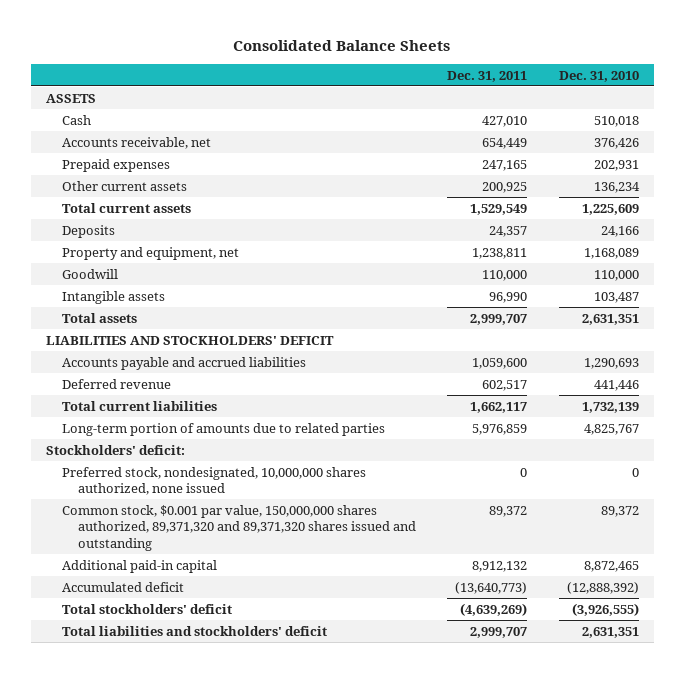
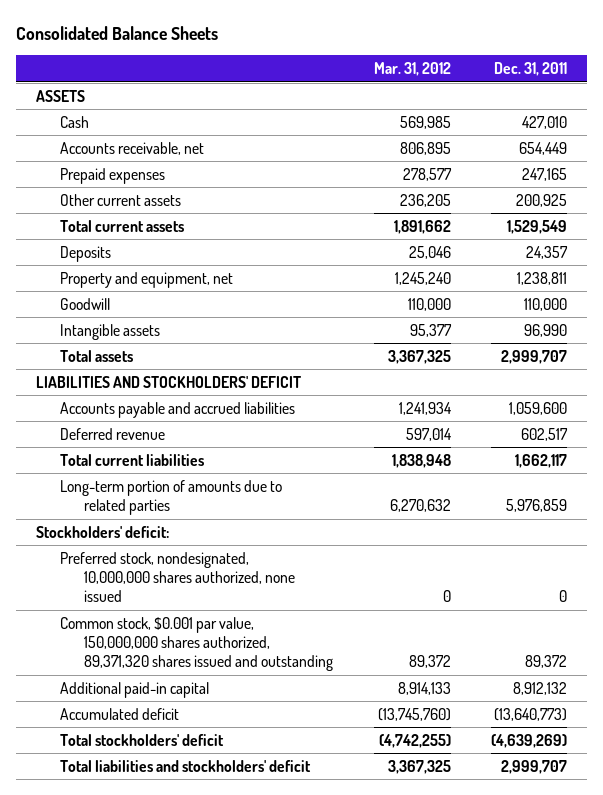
[558,70,639,82] Dec. 31, 2010 -> none
none -> [373,62,451,77] Mar. 31, 2012
[62,504,417,552] Common stock, $0.001 par value, 150,000,000 shares authorized, 89,371,320 and 89,371,320 shares issued and outstanding -> [60,616,334,672] Common stock, $0.001 par value, 150,000,000 shares authorized, 89,371,320 shares issued and outstanding

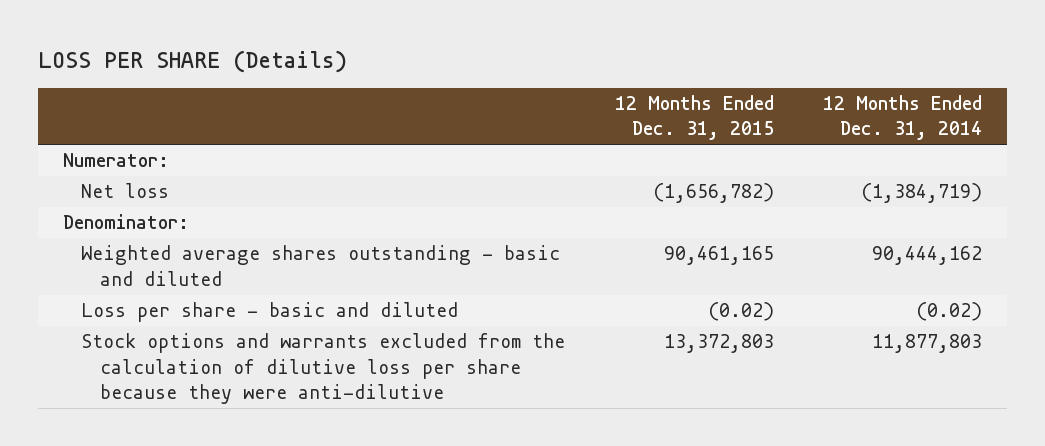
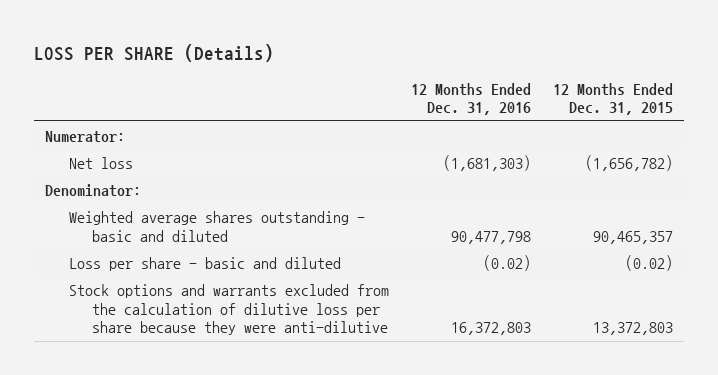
[823,95,983,141] 12 Months Ended Dec. 31, 2014 -> none
none -> [410,82,531,116] 12 Months Ended Dec. 31, 2016
[663,246,774,266] 90,461,165 -> [593,230,674,244] 90,465,357

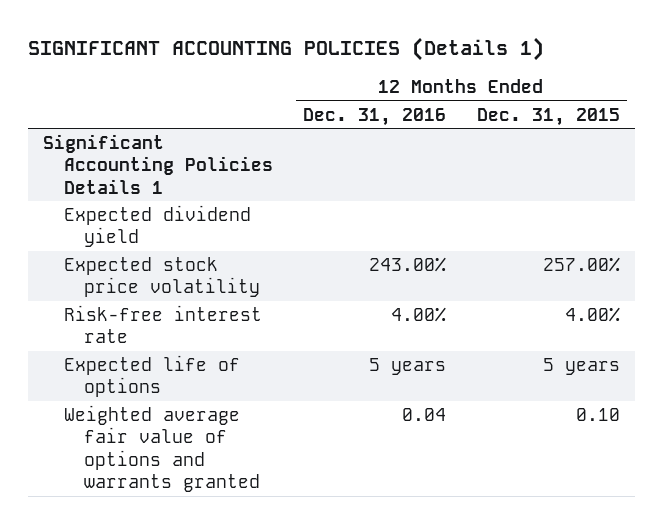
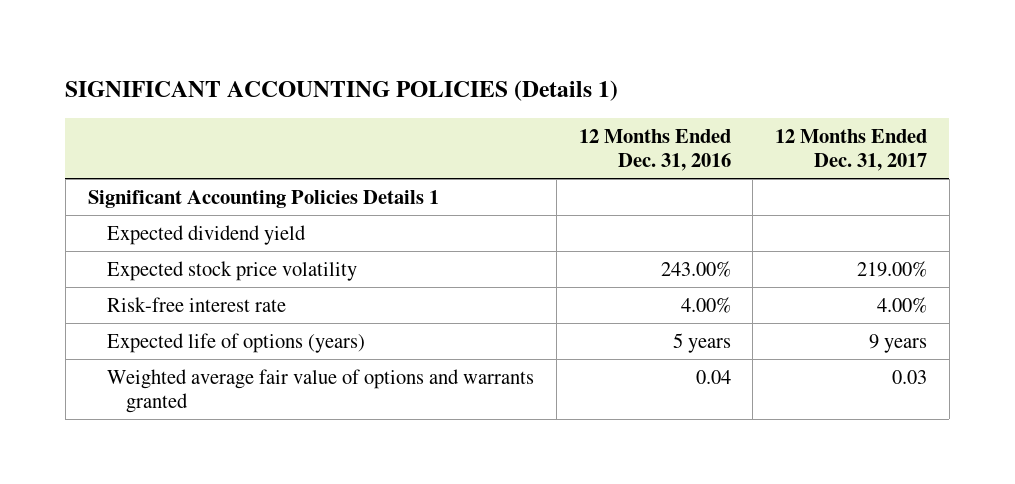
[476,107,620,126] Dec. 31, 2015 -> none
none -> [775,129,928,172] 12 Months Ended Dec. 31, 2017
[63,354,240,398] Expected life of options -> [107,332,366,353] Expected life of options (years)

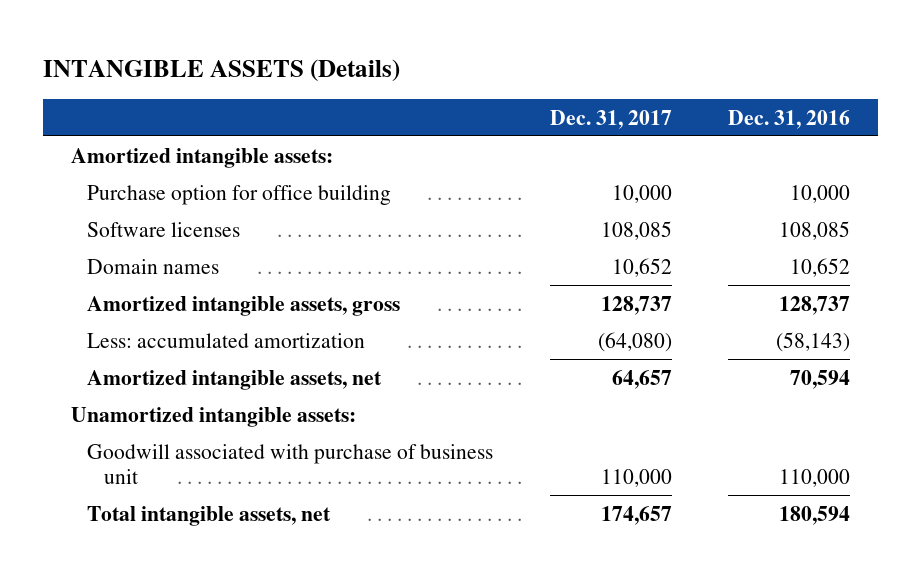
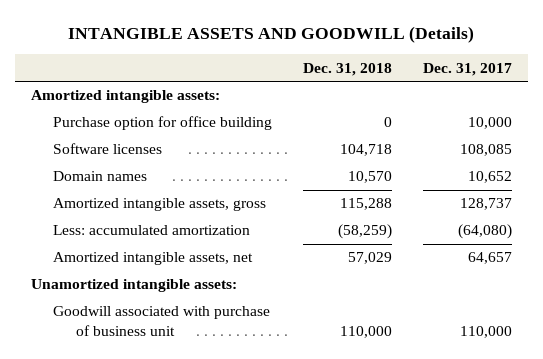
[43,59,401,83] INTANGIBLE ASSETS (Details) -> [68,25,475,43] INTANGIBLE ASSETS AND GOODWILL (Details)
[727,109,850,129] Dec. 31, 2016 -> none
none -> [303,62,393,76] Dec. 31, 2018
[87,505,332,526] Total intangible assets, net -> none

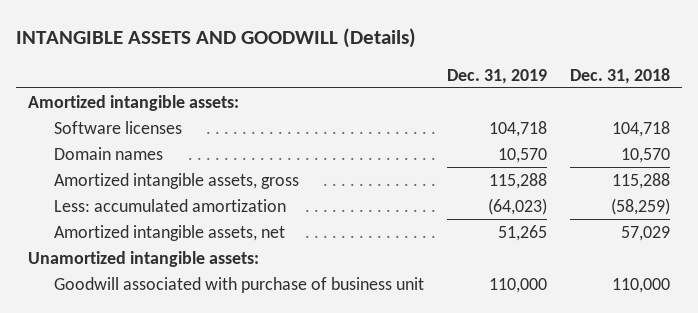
[423,62,513,76] Dec. 31, 2017 -> none
none -> [447,68,548,84] Dec. 31, 2019
[53,116,273,131] Purchase option for office building -> none

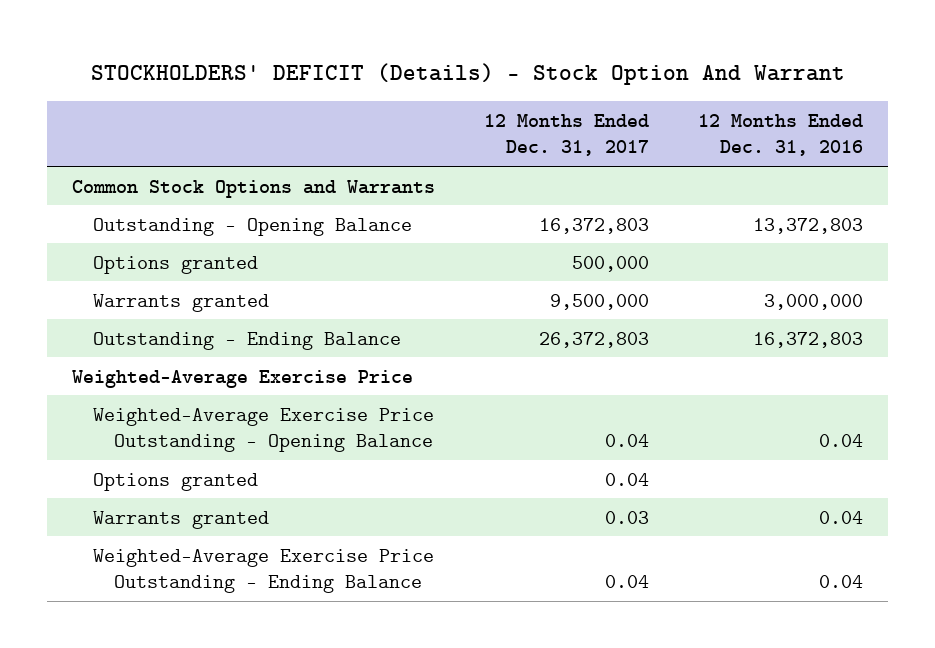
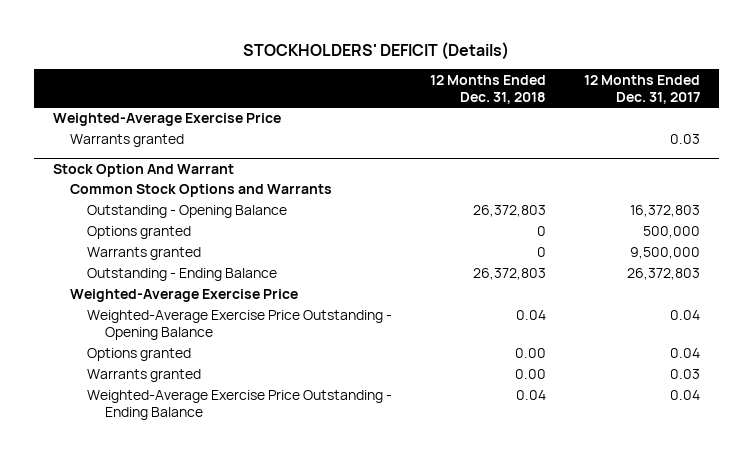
[90,62,845,85] STOCKHOLDERS' DEFICIT (Details) - Stock Option And Warrant -> [243,41,510,60] STOCKHOLDERS' DEFICIT (Details)
[698,113,864,157] 12 Months Ended Dec. 31, 2016 -> none
none -> [430,74,547,104] 12 Months Ended Dec. 31, 2018
none -> [52,113,281,127] Weighted-Average Exercise Price
none -> [70,134,185,148] Warrants granted
none -> [52,163,234,177] Stock Option And Warrant

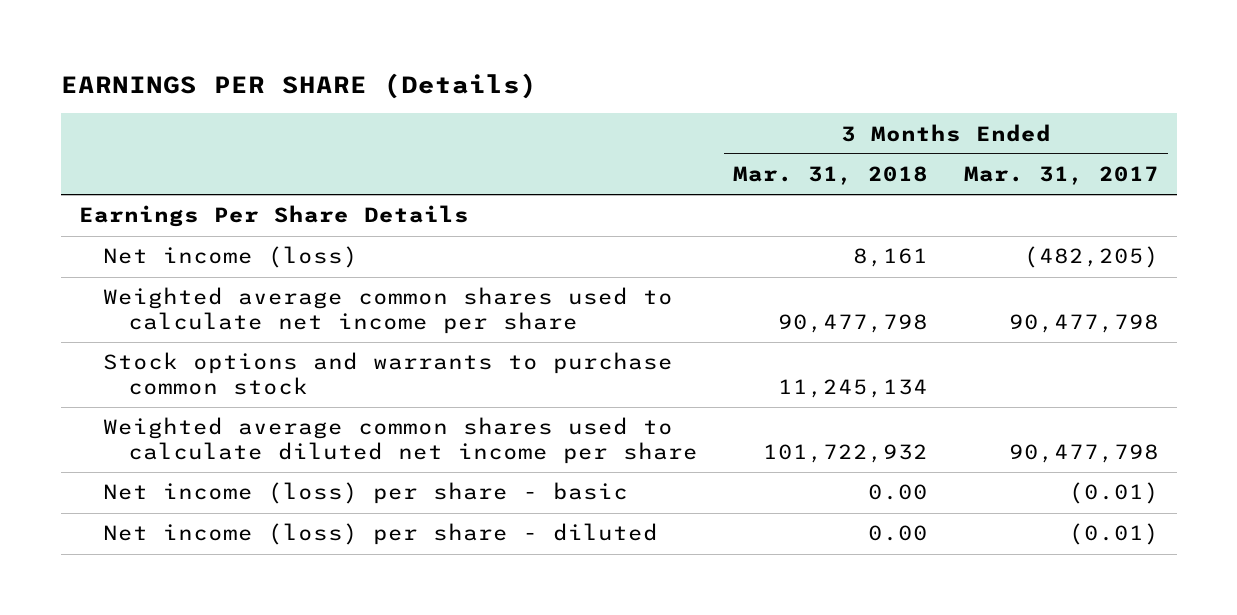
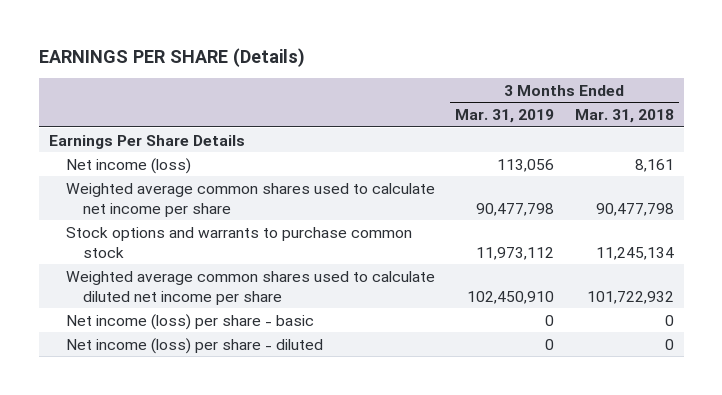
[963,166,1159,186] Mar. 31, 2017 -> none
none -> [455,109,555,124] Mar. 31, 2019
[868,484,929,501] 0.00 -> [664,314,674,326] 0
[868,525,929,542] 0.00 -> [664,338,674,350] 0

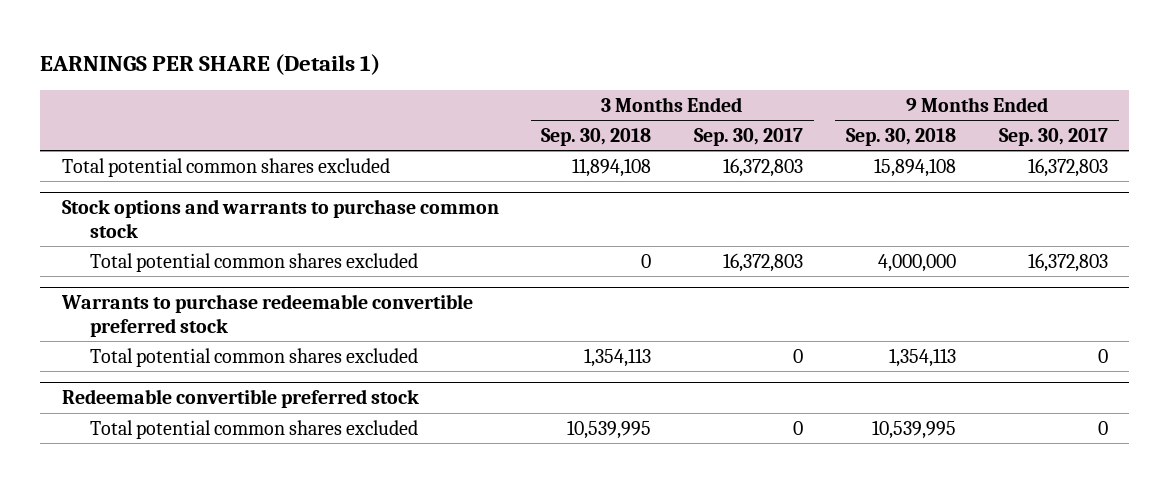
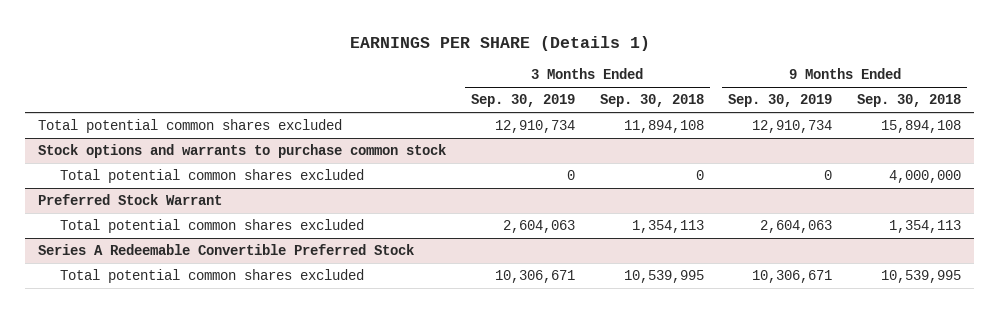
[694,127,804,146] Sep. 30, 2017 -> none
[998,127,1108,146] Sep. 30, 2017 -> none
none -> [470,94,575,108] Sep. 30, 2019
none -> [728,94,833,108] Sep. 30, 2019
[60,294,473,337] Warrants to purchase redeemable convertible preferred stock -> [37,194,222,206] Preferred Stock Warrant
[61,389,419,409] Redeemable convertible preferred stock -> [37,244,414,256] Series A Redeemable Convertible Preferred Stock

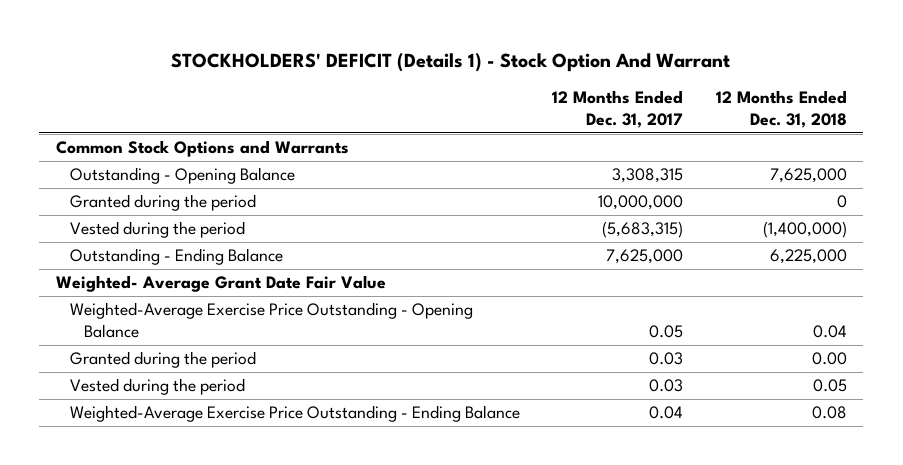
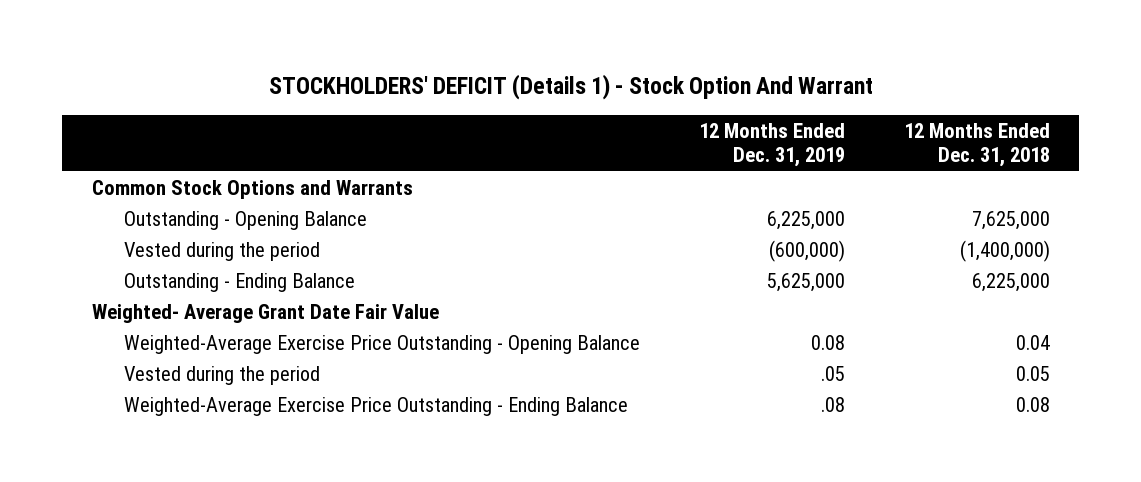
[552,90,684,129] 12 Months Ended Dec. 31, 2017 -> none
none -> [698,122,845,168] 12 Months Ended Dec. 31, 2019
[69,194,256,212] Granted during the period -> none
[69,351,256,369] Granted during the period -> none

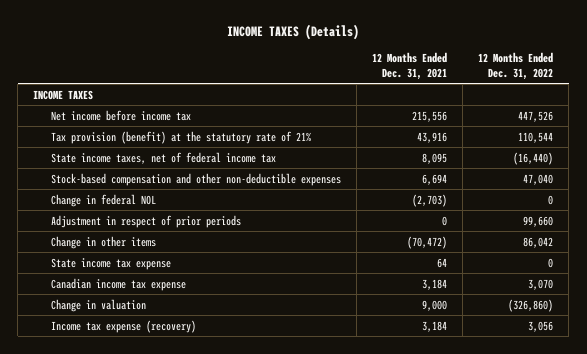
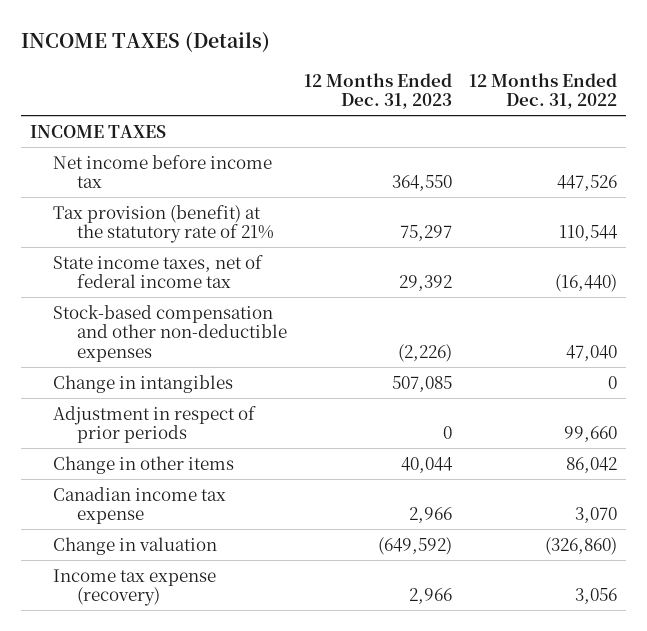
[372,52,448,80] 12 Months Ended Dec. 31, 2021 -> none
none -> [303,72,452,110] 12 Months Ended Dec. 31, 2023
[51,193,157,207] Change in federal NOL -> [53,374,234,393] Change in intangibles
[51,257,172,270] State income tax expense -> none

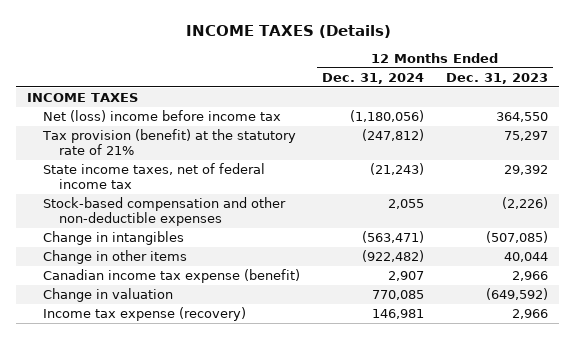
[469,72,618,110] 12 Months Ended Dec. 31, 2022 -> none
none -> [322,73,425,85] Dec. 31, 2024
[53,154,273,189] Net income before income tax -> [43,110,282,123] Net (loss) income before income tax
[53,405,257,444] Adjustment in respect of prior periods -> none
[391,375,452,392] 507,085 -> [485,231,548,244] (507,085)
[53,486,227,525] Canadian income tax expense -> [43,269,301,284] Canadian income tax expense (benefit)

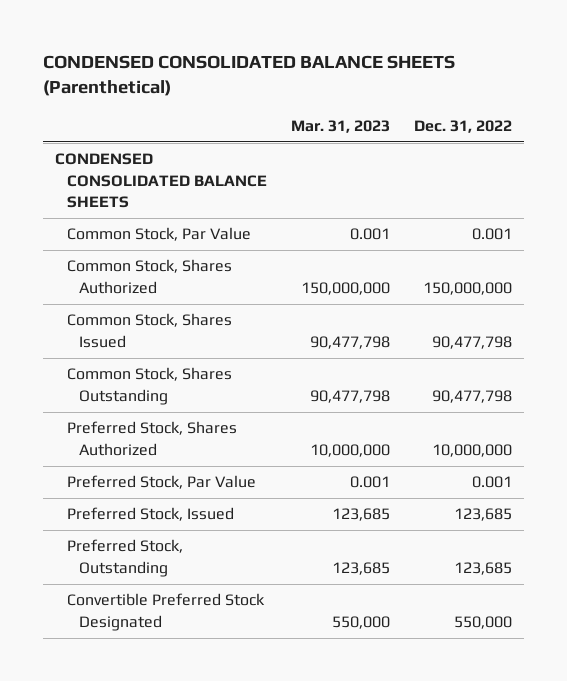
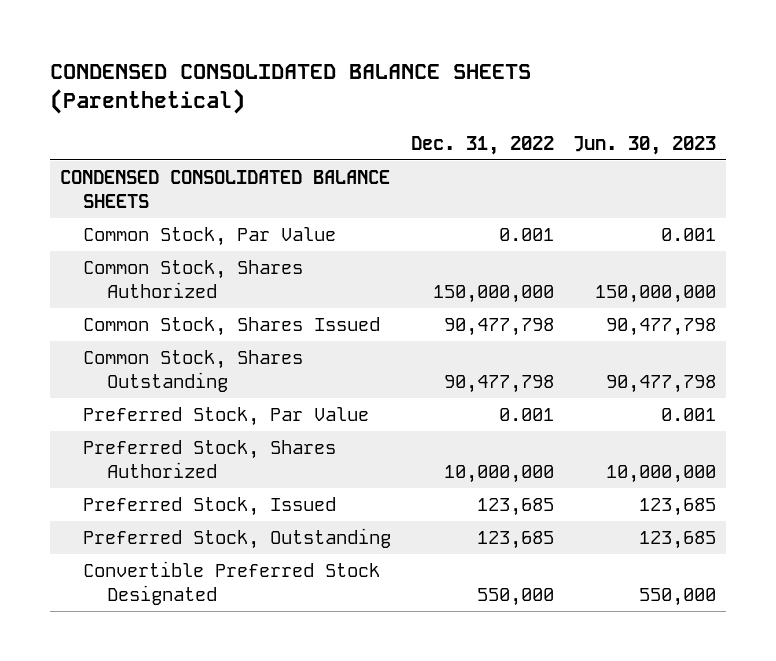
[290,119,390,133] Mar. 31, 2023 -> none
none -> [573,136,717,156] Jun. 30, 2023
[66,421,237,456] Preferred Stock, Shares Authorized -> [83,439,337,479] Preferred Stock, Shares Authorized

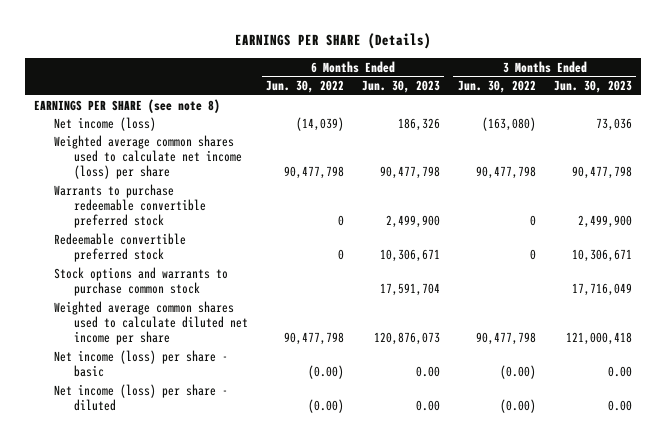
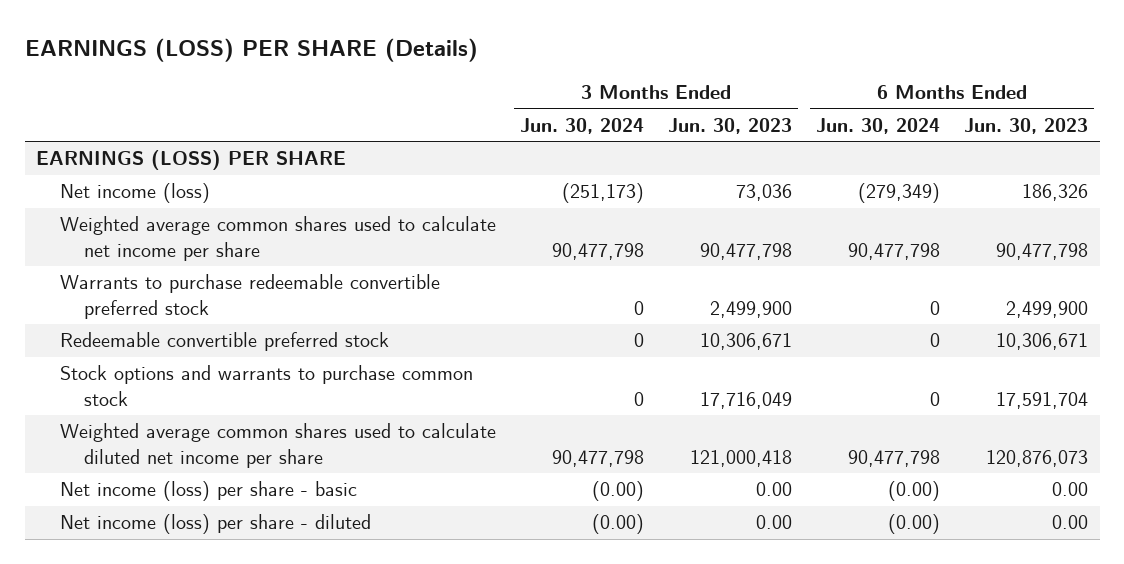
[234,33,431,50] EARNINGS PER SHARE (Details) -> [24,37,478,62] EARNINGS (LOSS) PER SHARE (Details)
[266,79,345,93] Jun. 30, 2022 -> none
[457,79,536,93] Jun. 30, 2022 -> none
none -> [520,117,645,134] Jun. 30, 2024
none -> [815,117,940,134] Jun. 30, 2024
[34,98,221,113] EARNINGS PER SHARE (see note 8) -> [36,150,347,171] EARNINGS (LOSS) PER SHARE
[54,134,243,179] Weighted average common shares used to calculate net income (loss) per share -> [60,216,497,262] Weighted average common shares used to calculate net income per share

